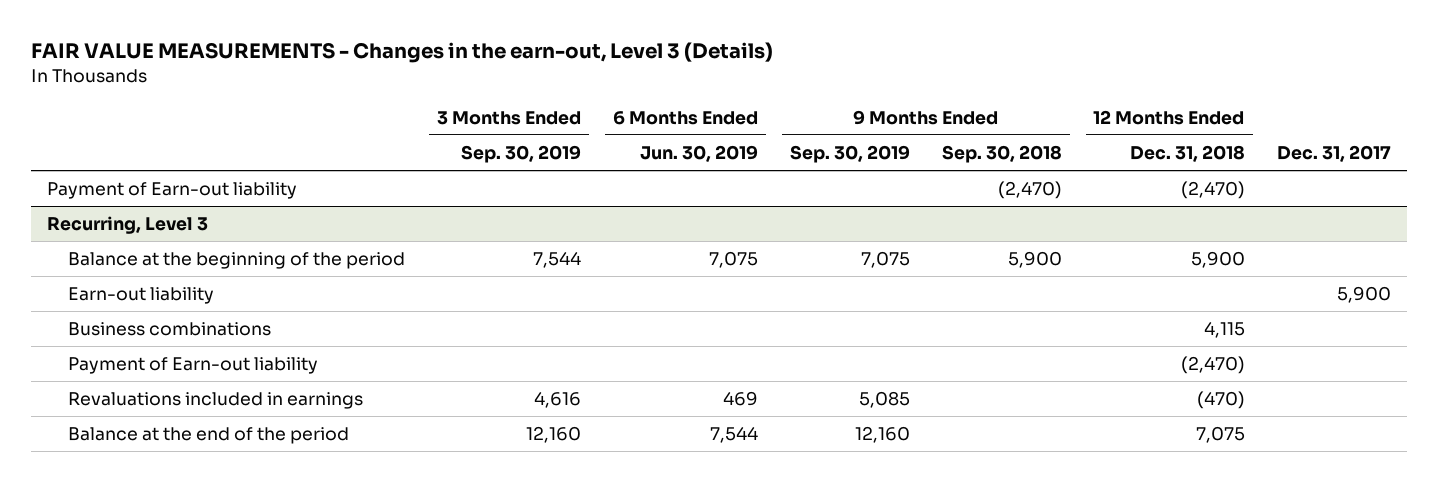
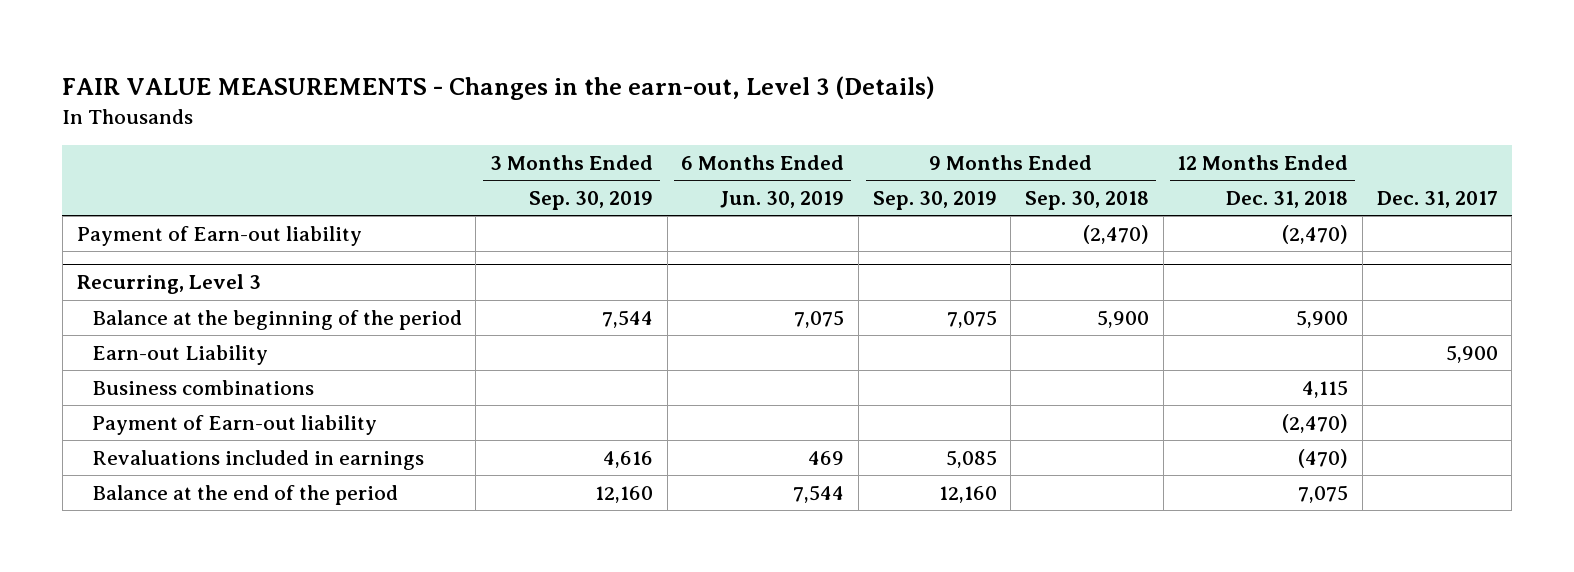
[68,286,215,304] Earn-out liability -> [91,344,268,365] Earn-out Liability

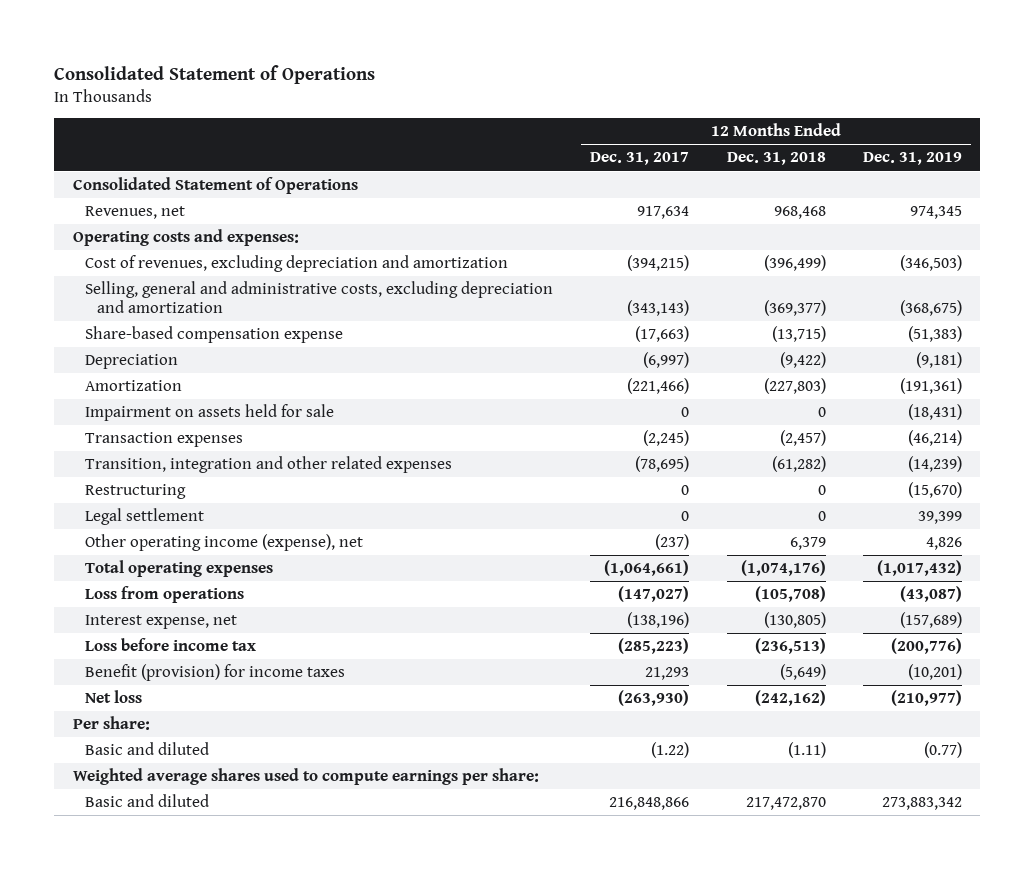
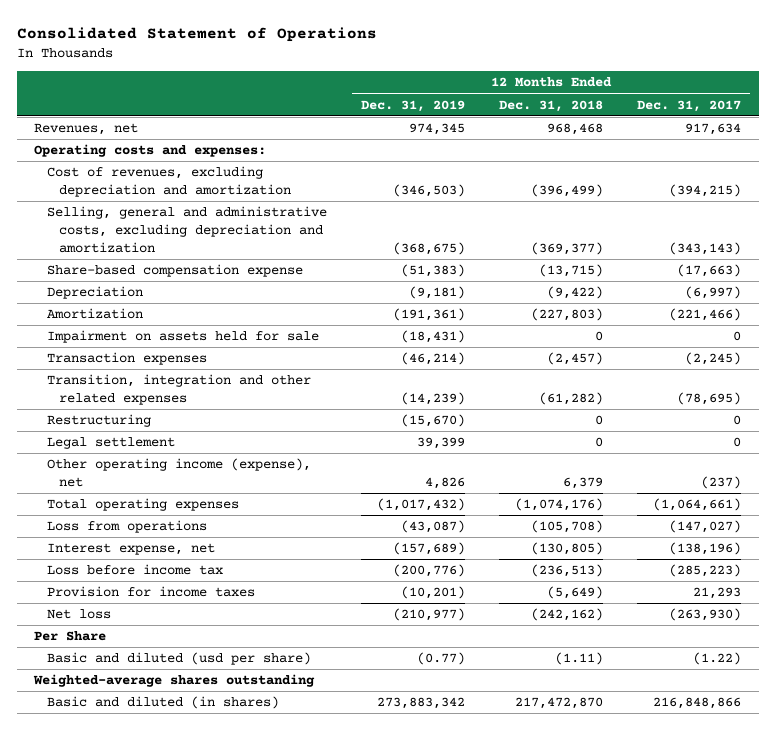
[73,177,359,195] Consolidated Statement of Operations -> none
[85,664,346,682] Benefit (provision) for income taxes -> [46,586,255,598] Provision for income taxes
[73,716,151,731] Per share: -> [34,631,107,642] Per Share
[85,742,210,756] Basic and diluted -> [46,652,311,666] Basic and diluted (usd per share)
[73,768,540,786] Weighted average shares used to compute earnings per share: -> [33,674,316,688] Weighted-average shares outstanding
[85,794,210,808] Basic and diluted -> [46,696,279,710] Basic and diluted (in shares)

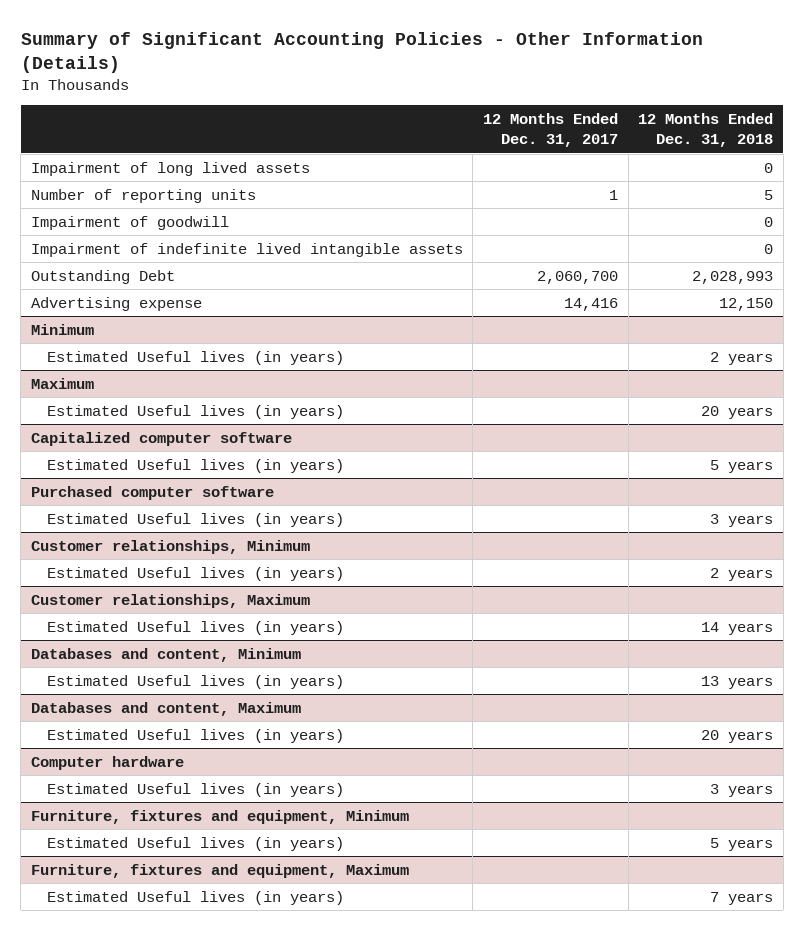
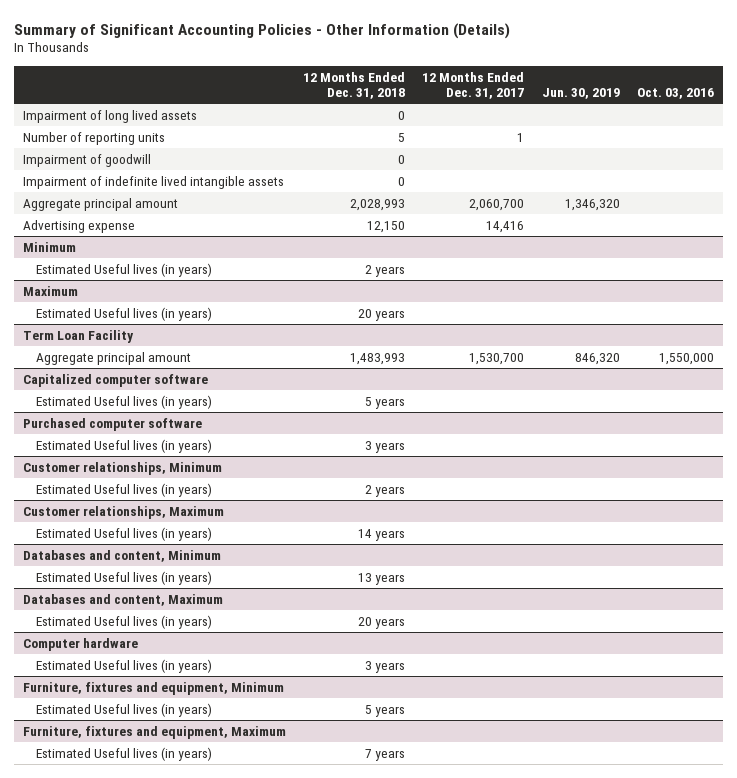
none -> [541,87,620,99] Jun. 30, 2019
none -> [637,87,715,99] Oct. 03, 2016
[30,269,175,284] Outstanding Debt -> [22,197,178,211] Aggregate principal amount
none -> [22,329,134,343] Term Loan Facility
none -> [35,351,191,365] Aggregate principal amount

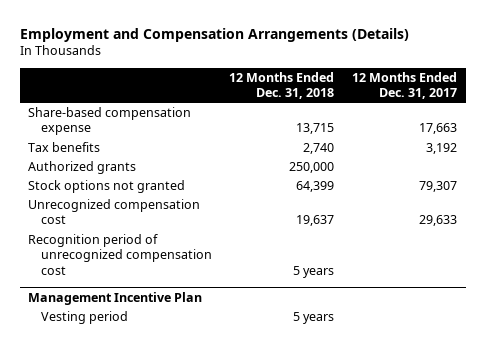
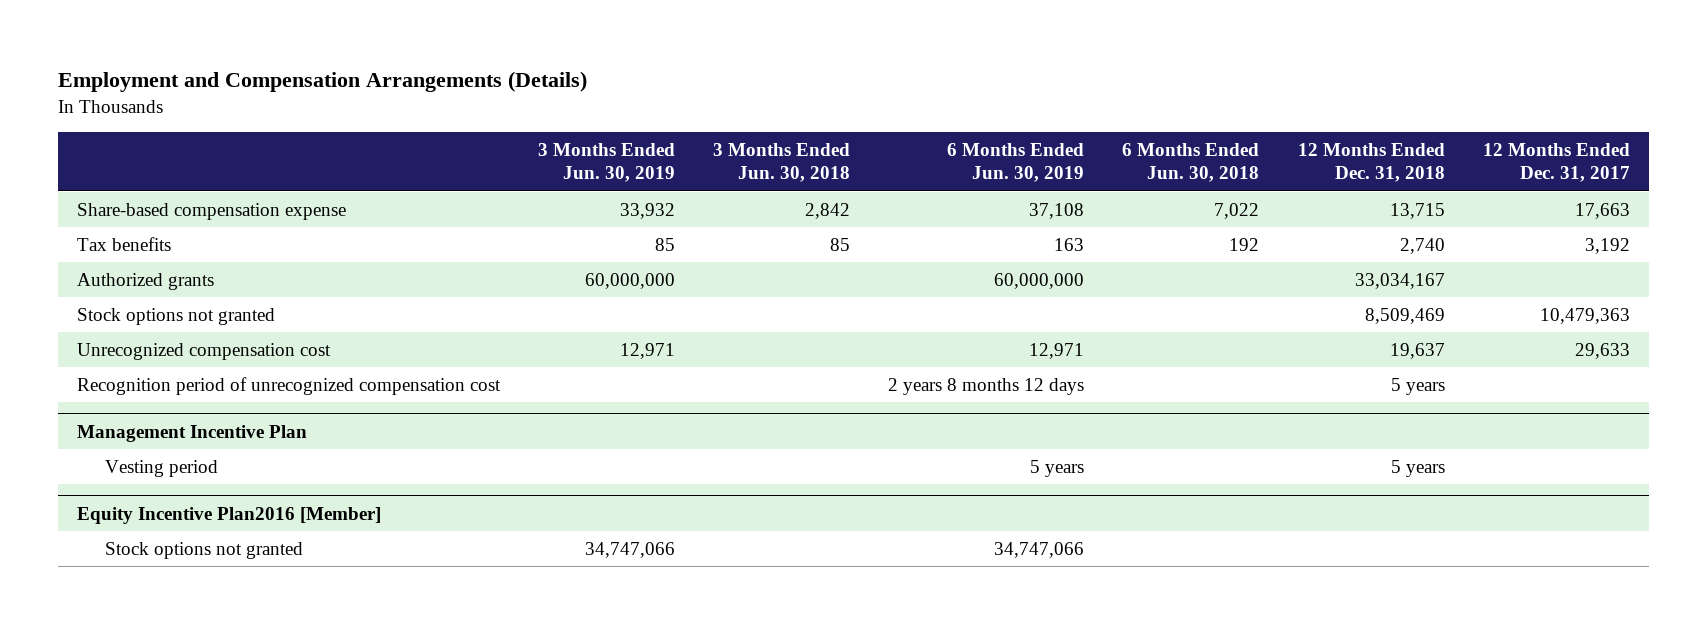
none -> [537,142,675,183] 3 Months Ended Jun. 30, 2019
none -> [713,142,851,183] 3 Months Ended Jun. 30, 2018
none -> [947,142,1085,183] 6 Months Ended Jun. 30, 2019
none -> [1122,142,1260,183] 6 Months Ended Jun. 30, 2018
[289,162,335,174] 250,000 -> [1354,272,1445,289] 33,034,167
[296,181,335,193] 64,399 -> [1364,307,1445,324] 8,509,469
[418,181,457,193] 79,307 -> [1539,307,1630,324] 10,479,363
none -> [76,506,381,524] Equity Incentive Plan2016 [Member]
none -> [104,541,303,559] Stock options not granted

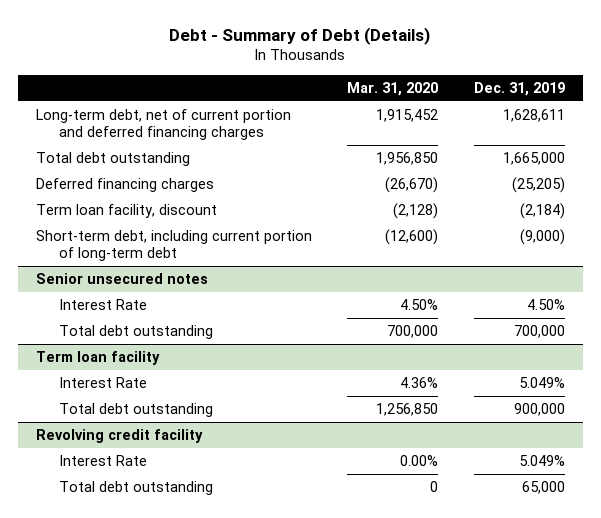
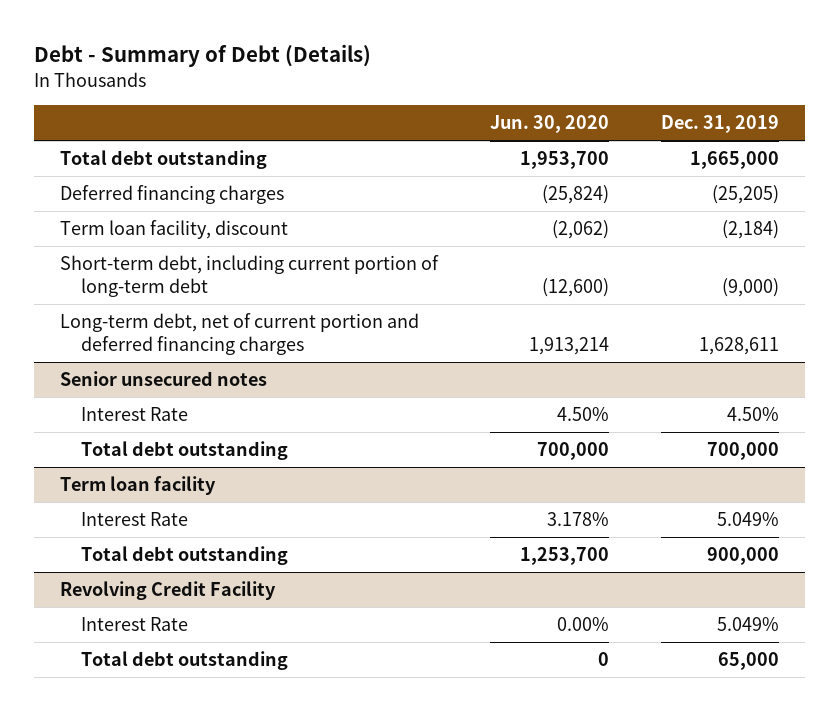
[347,82,439,97] Mar. 31, 2020 -> none
none -> [490,115,610,134] Jun. 30, 2020
[35,109,291,140] Long-term debt, net of current portion and deferred financing charges -> [60,313,420,355] Long-term debt, net of current portion and deferred financing charges
[35,429,203,444] Revolving credit facility -> [60,581,277,601] Revolving Credit Facility

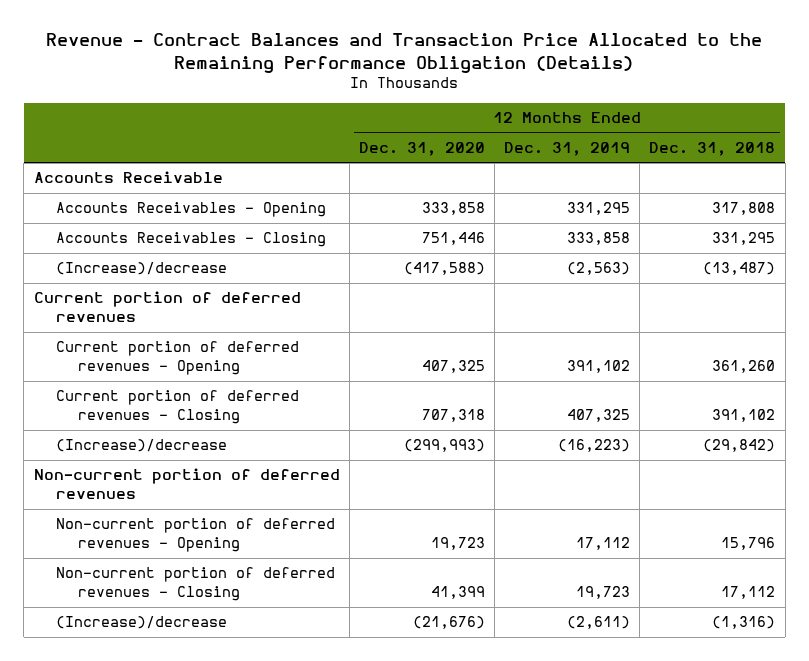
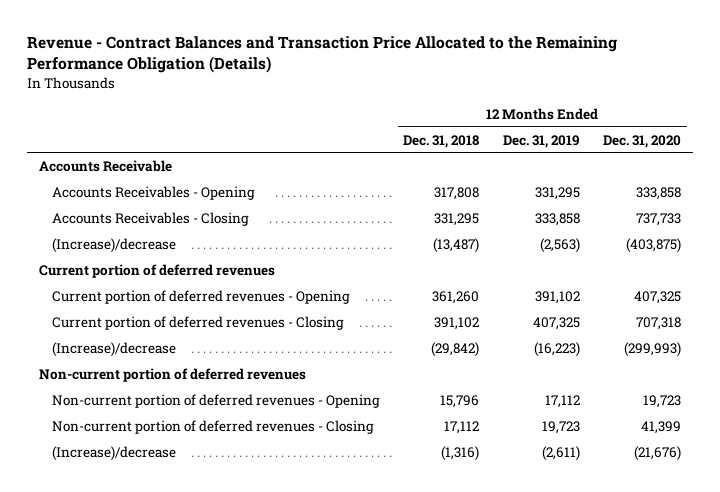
[421,232,485,246] 751,446 -> [636,212,682,226] 737,733
[403,262,485,276] (417,588) -> [626,237,682,253] (403,875)

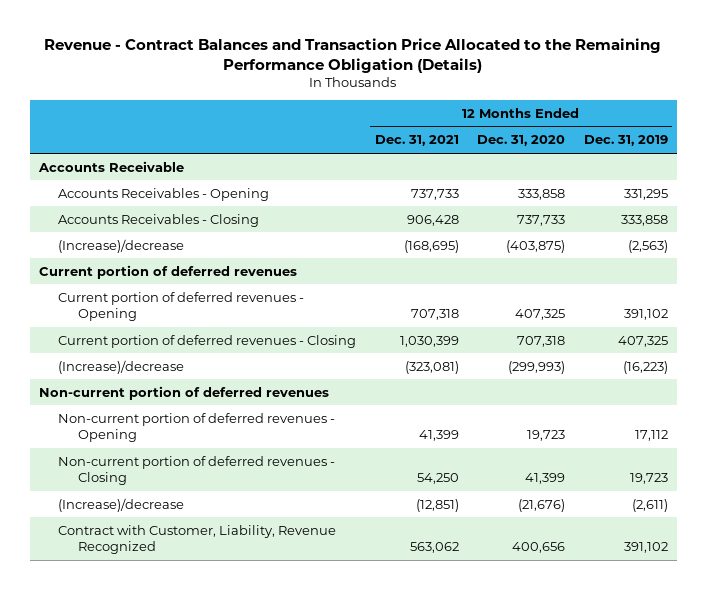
[403,134,480,148] Dec. 31, 2018 -> none
none -> [374,135,459,147] Dec. 31, 2021
none -> [58,524,337,554] Contract with Customer, Liability, Revenue Recognized

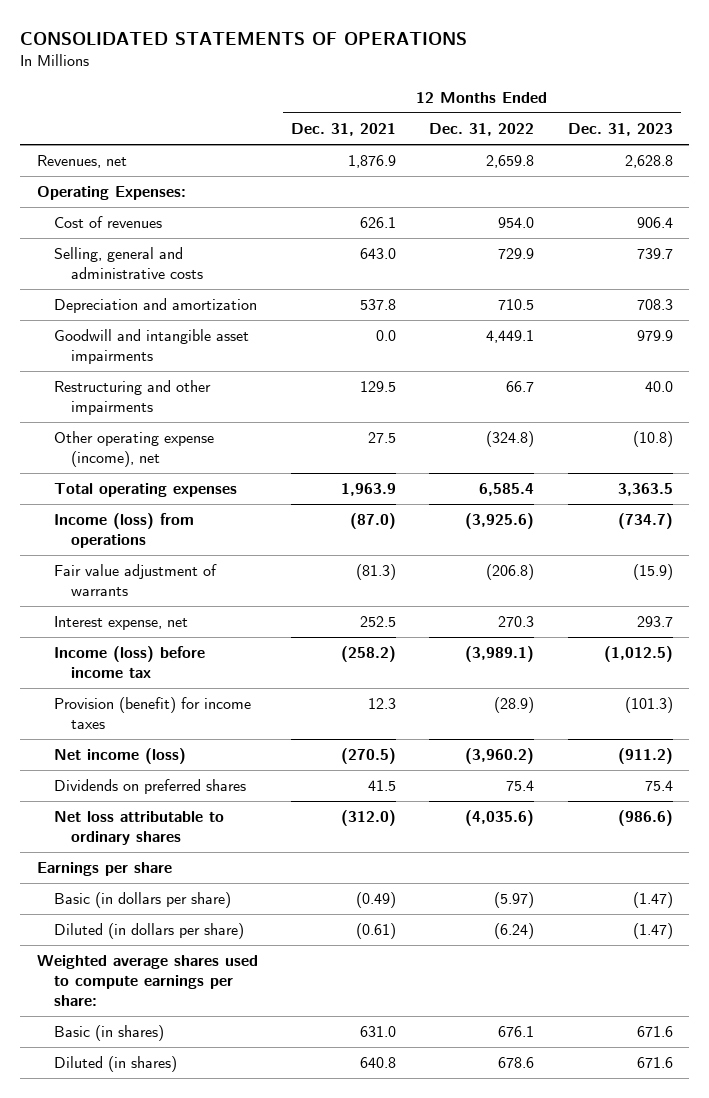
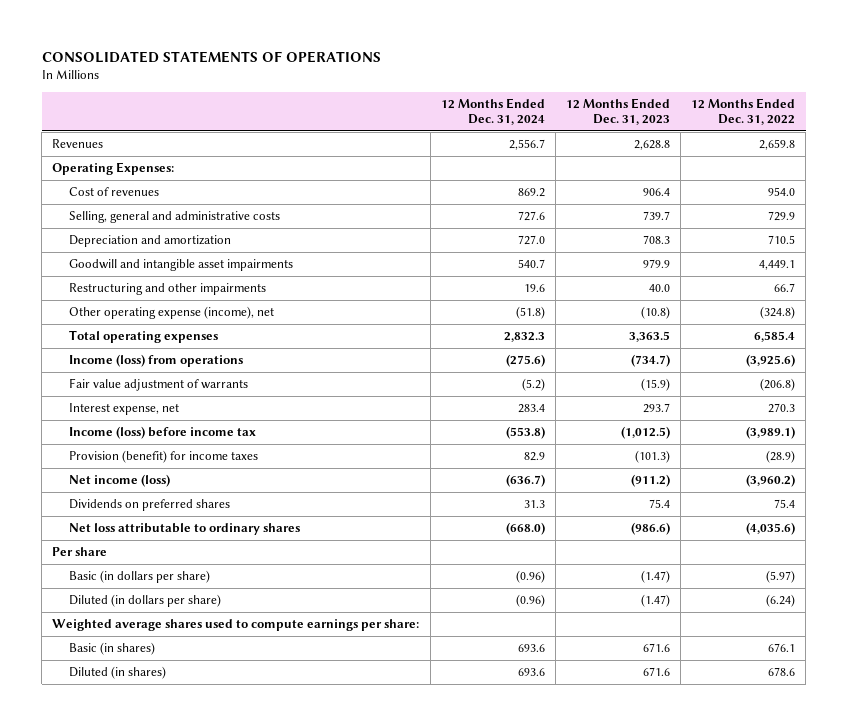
[291,122,397,136] Dec. 31, 2021 -> none
none -> [440,97,545,125] 12 Months Ended Dec. 31, 2024
[36,155,127,169] Revenues, net -> [52,139,104,149] Revenues
[36,862,172,877] Earnings per share -> [52,547,108,557] Per share

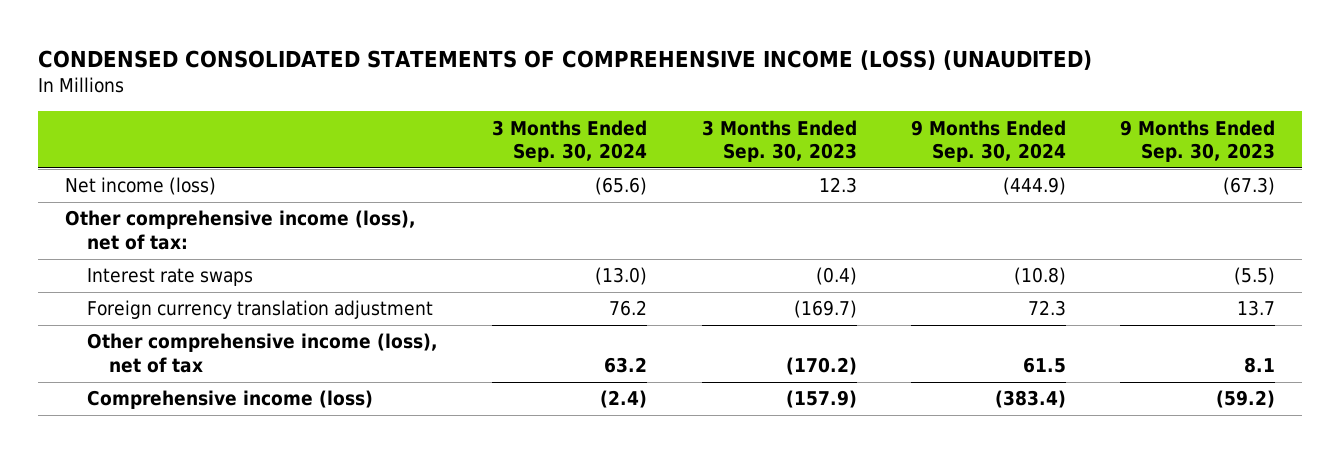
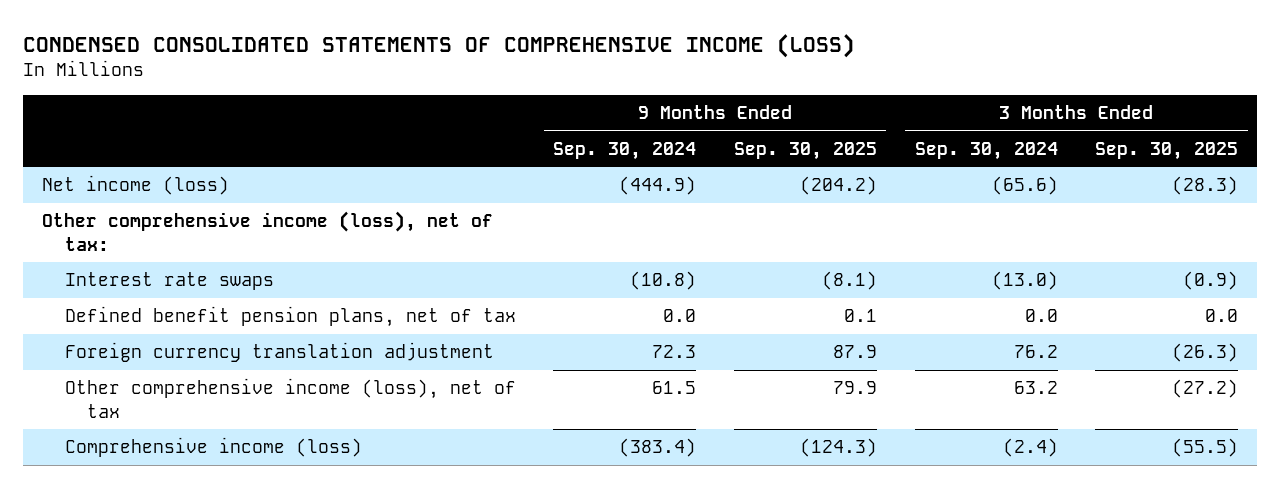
[37,50,1092,71] CONDENSED CONSOLIDATED STATEMENTS OF COMPREHENSIVE INCOME (LOSS) (UNAUDITED) -> [23,33,856,58] CONDENSED CONSOLIDATED STATEMENTS OF COMPREHENSIVE INCOME (LOSS)
[701,119,857,163] 3 Months Ended Sep. 30, 2023 -> none
[1120,119,1276,163] 9 Months Ended Sep. 30, 2023 -> none
none -> [733,141,877,160] Sep. 30, 2025
none -> [1095,141,1239,160] Sep. 30, 2025
none -> [64,306,516,328] Defined benefit pension plans, net of tax

